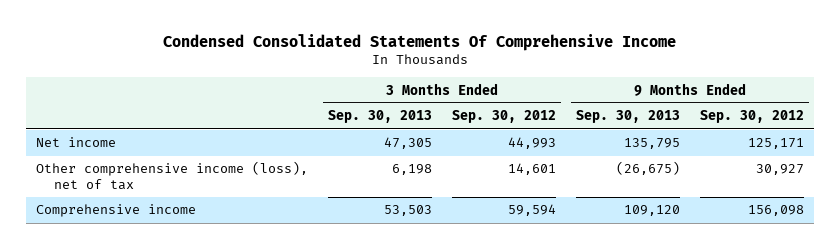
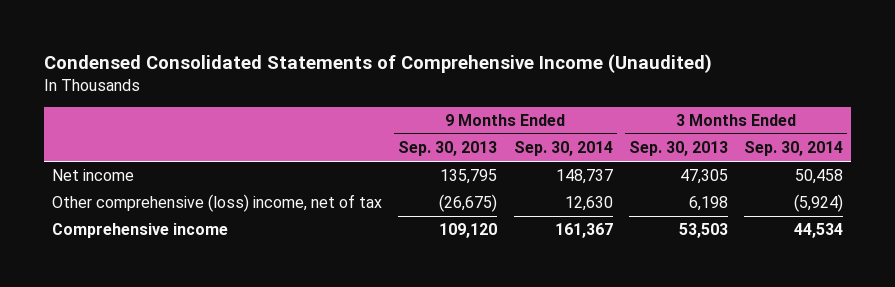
[162,33,676,51] Condensed Consolidated Statements Of Comprehensive Income -> [43,53,712,73] Condensed Consolidated Statements of Comprehensive Income (Unaudited)
[451,110,556,124] Sep. 30, 2012 -> none
[699,110,804,124] Sep. 30, 2012 -> none
none -> [513,141,613,157] Sep. 30, 2014
none -> [744,141,844,157] Sep. 30, 2014
[36,161,309,191] Other comprehensive income (loss), net of tax -> [51,194,382,213] Other comprehensive (loss) income, net of tax

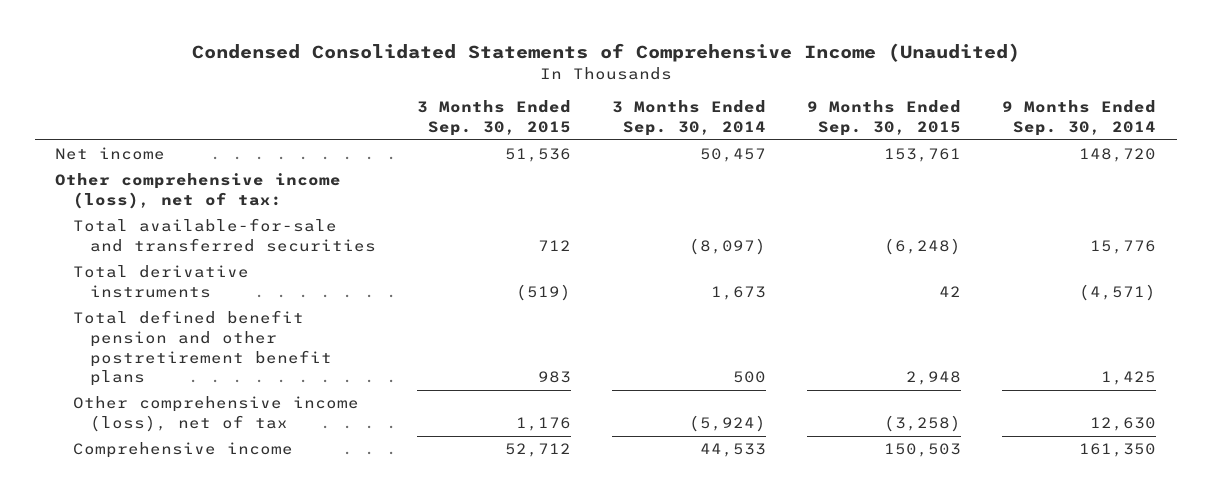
[398,141,498,157] Sep. 30, 2013 -> none
[628,141,728,157] Sep. 30, 2013 -> none
none -> [417,100,572,137] 3 Months Ended Sep. 30, 2015
none -> [807,100,962,137] 9 Months Ended Sep. 30, 2015
[555,169,613,185] 148,737 -> [1079,148,1157,163] 148,720
[795,169,844,185] 50,458 -> [700,148,767,163] 50,457
none -> [55,173,342,210] Other comprehensive income (loss), net of tax:
none -> [72,218,377,253] Total available-for-sale and transferred securities
none -> [72,265,249,299] Total derivative instruments
none -> [72,310,333,387] Total defined benefit pension and other postretirement benefit plans
[51,194,382,213] Other comprehensive (loss) income, net of tax -> [72,396,359,433] Other comprehensive income (loss), net of tax
[554,223,613,239] 161,367 -> [1079,443,1157,458] 161,350
[794,223,844,239] 44,534 -> [700,443,767,458] 44,533

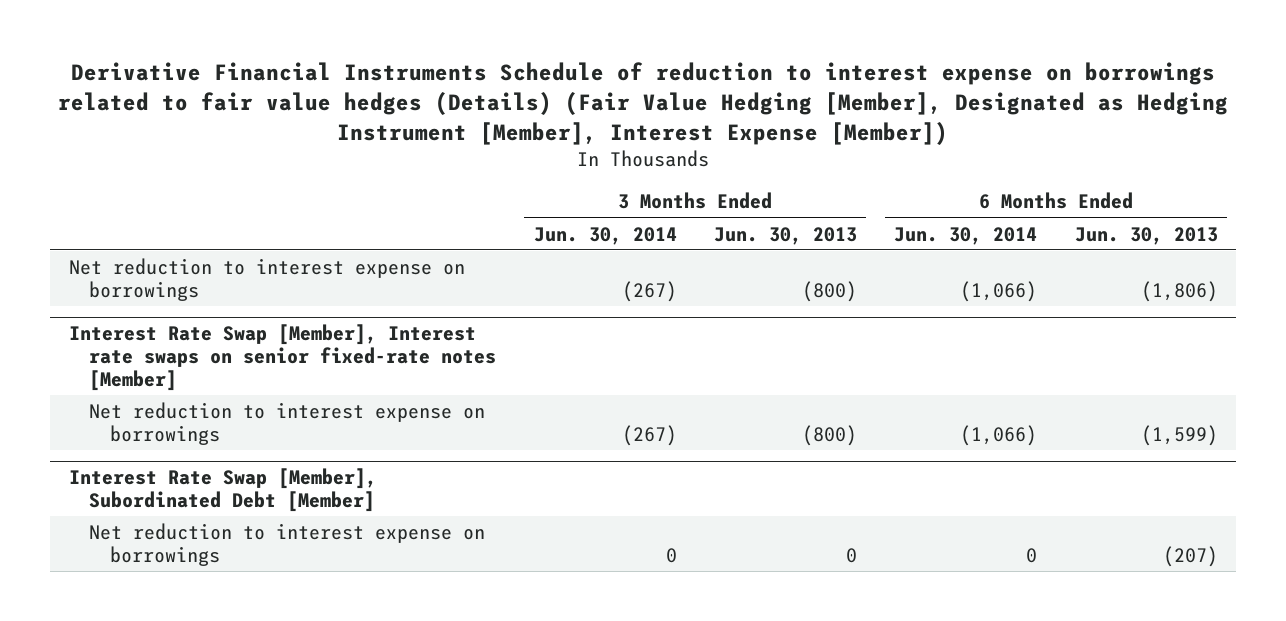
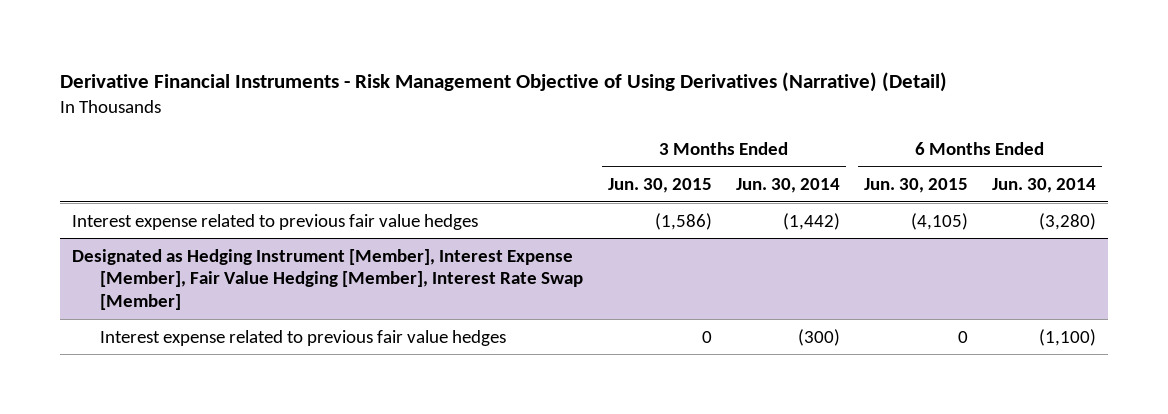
[58,62,1229,146] Derivative Financial Instruments Schedule of reduction to interest expense on borrowings related to fair value hedges (Details) (Fair Value Hedging [Member], Designated as Hedging Instrument [Member], Interest Expense [Member]) -> [59,71,947,92] Derivative Financial Instruments - Risk Management Objective of Using Derivatives (Narrative) (Detail)
[713,226,857,245] Jun. 30, 2013 -> none
[1074,226,1218,245] Jun. 30, 2013 -> none
none -> [607,178,712,194] Jun. 30, 2015
none -> [863,178,968,194] Jun. 30, 2015
[68,324,497,391] Interest Rate Swap [Member], Interest rate swaps on senior fixed-rate notes [Member] -> none
[68,468,377,512] Interest Rate Swap [Member], Subordinated Debt [Member] -> none
[89,522,486,566] Net reduction to interest expense on borrowings -> none
[68,257,465,301] Net reduction to interest expense on borrowings -> [71,213,478,230] Interest expense related to previous fair value hedges
[621,280,677,302] (267) -> [782,212,840,230] (1,442)
[960,280,1038,302] (1,066) -> [1039,212,1097,230] (3,280)
none -> [71,248,584,310] Designated as Hedging Instrument [Member], Interest Expense [Member], Fair Value Hedging [Member], Interest Rate Swap [Member]
[89,401,486,445] Net reduction to interest expense on borrowings -> [100,329,507,346] Interest expense related to previous fair value hedges
[621,424,677,446] (267) -> [797,328,840,346] (300)
[960,424,1038,446] (1,066) -> [1039,328,1097,346] (1,100)

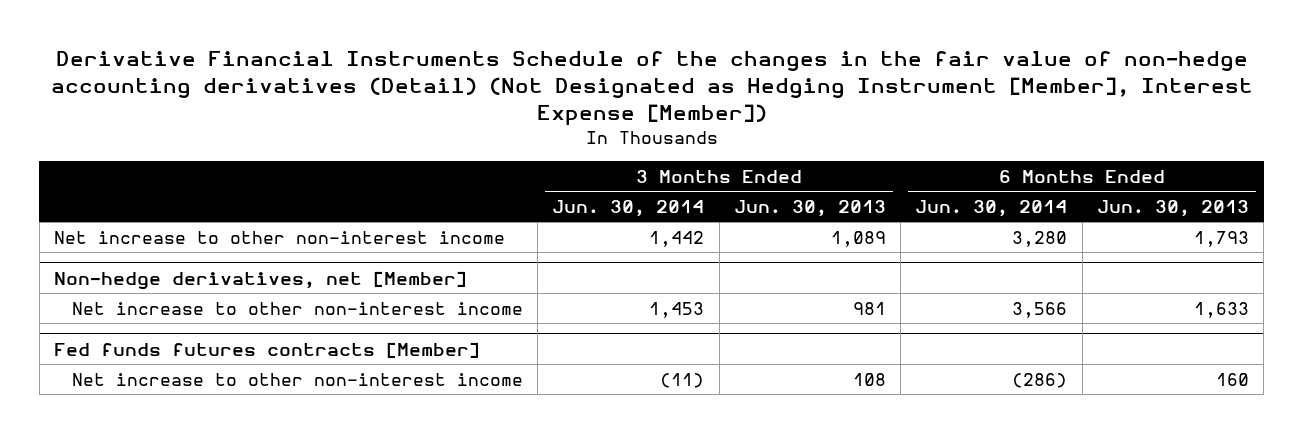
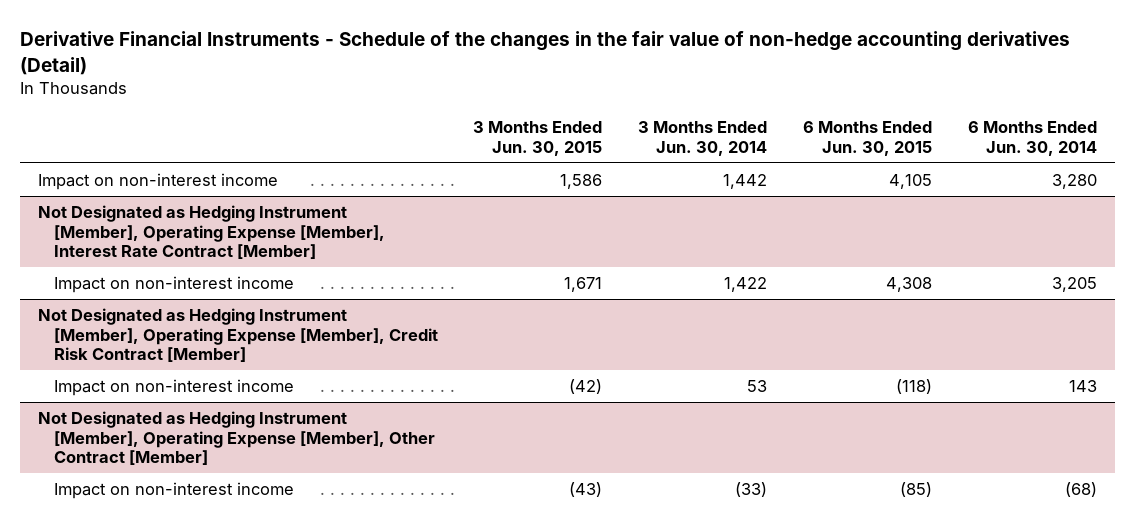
[50,51,1253,127] Derivative Financial Instruments Schedule of the changes in the fair value of non-hedge accounting derivatives (Detail) (Not Designated as Hedging Instrument [Member], Interest Expense [Member]) -> [19,30,1070,75] Derivative Financial Instruments - Schedule of the changes in the fair value of non-hedge accounting derivatives (Detail)
[733,199,886,217] Jun. 30, 2013 -> none
[1096,199,1249,217] Jun. 30, 2013 -> none
none -> [473,121,603,156] 3 Months Ended Jun. 30, 2015
none -> [802,121,932,156] 6 Months Ended Jun. 30, 2015
[54,270,468,290] Non-hedge derivatives, net [Member] -> none
[54,341,481,358] Fed funds futures contracts [Member] -> none
[54,230,506,244] Net increase to other non-interest income -> [37,173,278,191] Impact on non-interest income
none -> [37,205,385,260] Not Designated as Hedging Instrument [Member], Operating Expense [Member], Interest Rate Contract [Member]
[71,301,523,315] Net increase to other non-interest income -> [53,276,294,294] Impact on non-interest income
[649,301,705,318] 1,453 -> [724,277,768,293] 1,422
[1012,301,1068,318] 3,566 -> [1051,277,1097,293] 3,205
none -> [37,308,438,363] Not Designated as Hedging Instrument [Member], Operating Expense [Member], Credit Risk Contract [Member]
[71,372,523,386] Net increase to other non-interest income -> [53,379,294,397] Impact on non-interest income
[660,372,705,388] (11) -> [747,380,768,393] 53
[1012,372,1068,388] (286) -> [1068,380,1097,393] 143
none -> [37,411,435,466] Not Designated as Hedging Instrument [Member], Operating Expense [Member], Other Contract [Member]
none -> [53,482,294,500] Impact on non-interest income

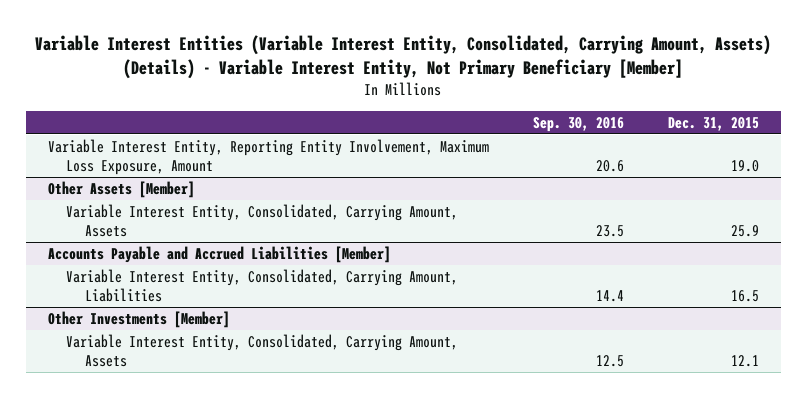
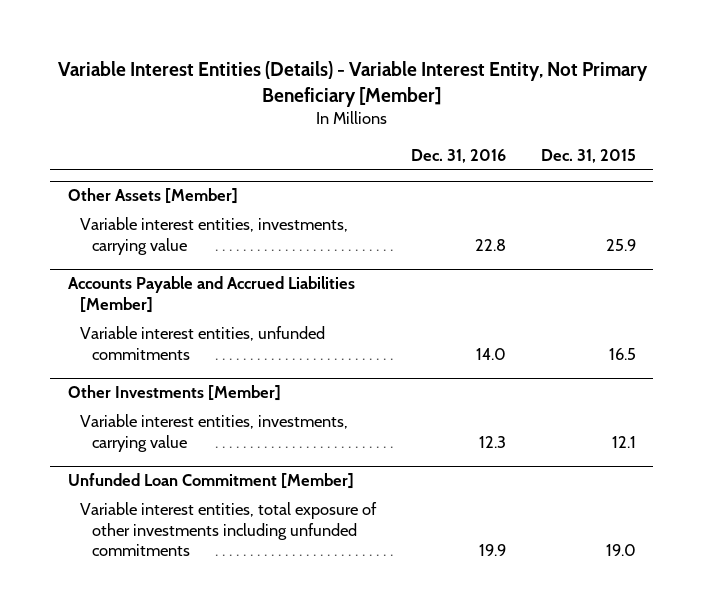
[35,35,772,80] Variable Interest Entities (Variable Interest Entity, Consolidated, Carrying Amount, Assets) (Details) - Variable Interest Entity, Not Primary Beneficiary [Member] -> [57,61,648,107] Variable Interest Entities (Details) - Variable Interest Entity, Not Primary Beneficiary [Member]
[532,116,624,132] Sep. 30, 2016 -> none
none -> [410,149,506,164] Dec. 31, 2016
[47,138,489,175] Variable Interest Entity, Reporting Entity Involvement, Maximum Loss Exposure, Amount -> none
[66,203,459,237] Variable Interest Entity, Consolidated, Carrying Amount, Assets -> [80,217,349,255] Variable interest entities, investments, carrying value
[66,268,459,302] Variable Interest Entity, Consolidated, Carrying Amount, Liabilities -> [80,326,326,360] Variable interest entities, unfunded commitments
[66,333,459,367] Variable Interest Entity, Consolidated, Carrying Amount, Assets -> [80,414,349,452] Variable interest entities, investments, carrying value
none -> [67,473,354,490] Unfunded Loan Commitment [Member]
none -> [80,502,378,557] Variable interest entities, total exposure of other investments including unfunded commitments

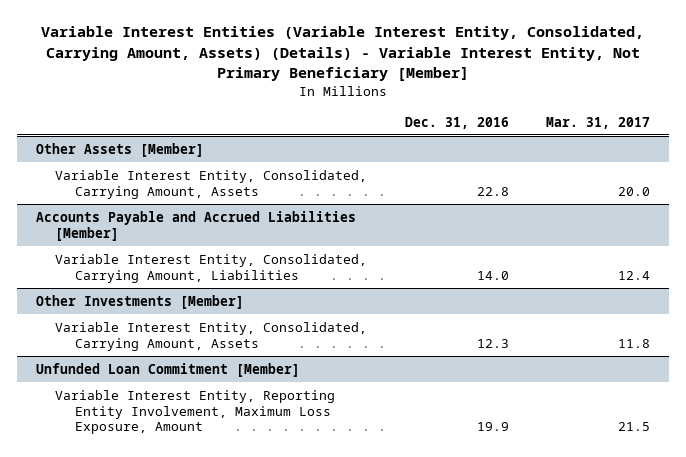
[57,61,648,107] Variable Interest Entities (Details) - Variable Interest Entity, Not Primary Beneficiary [Member] -> [40,26,644,82] Variable Interest Entities (Variable Interest Entity, Consolidated, Carrying Amount, Assets) (Details) - Variable Interest Entity, Not Primary Beneficiary [Member]
[540,149,636,164] Dec. 31, 2015 -> none
none -> [546,116,651,129] Mar. 31, 2017
[80,217,349,255] Variable interest entities, investments, carrying value -> [55,169,368,199] Variable Interest Entity, Consolidated, Carrying Amount, Assets
[80,326,326,360] Variable interest entities, unfunded commitments -> [55,253,368,283] Variable Interest Entity, Consolidated, Carrying Amount, Liabilities
[80,414,349,452] Variable interest entities, investments, carrying value -> [55,321,368,351] Variable Interest Entity, Consolidated, Carrying Amount, Assets
[80,502,378,557] Variable interest entities, total exposure of other investments including unfunded commitments -> [55,389,336,435] Variable Interest Entity, Reporting Entity Involvement, Maximum Loss Exposure, Amount

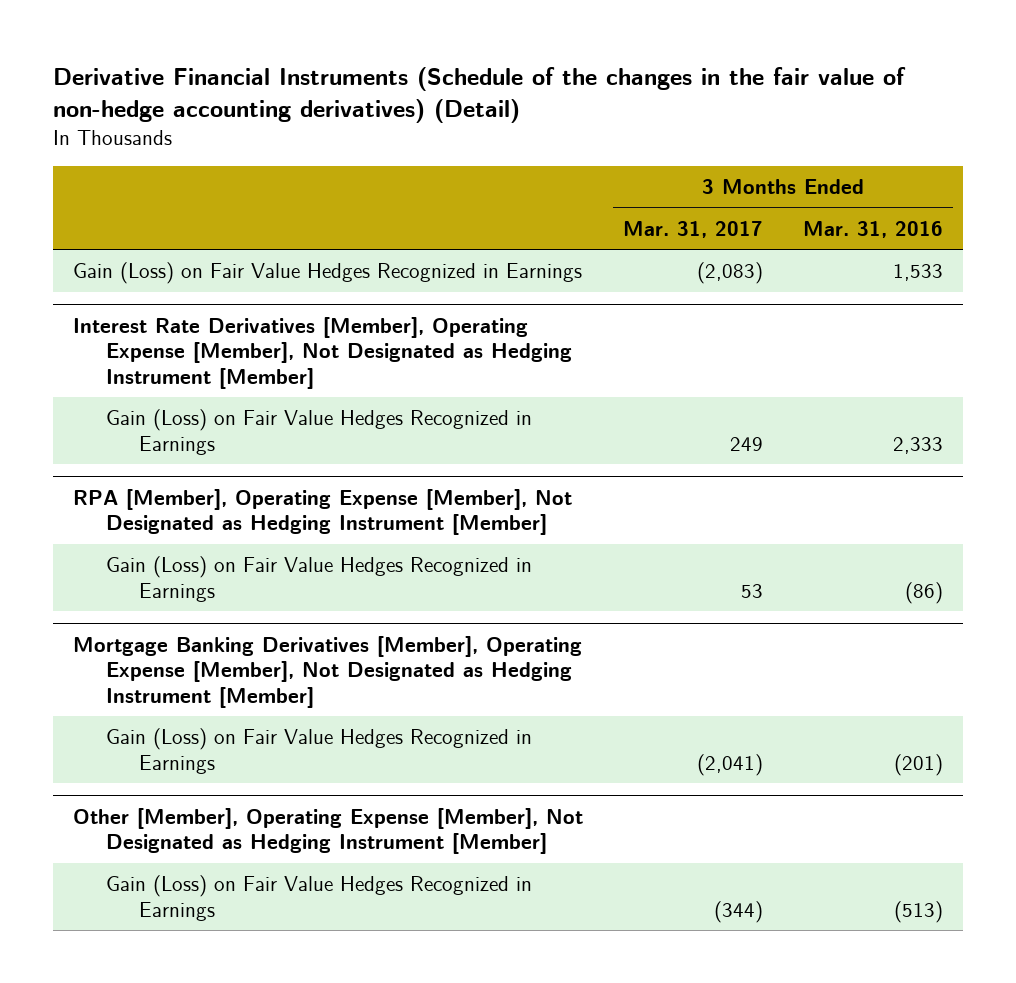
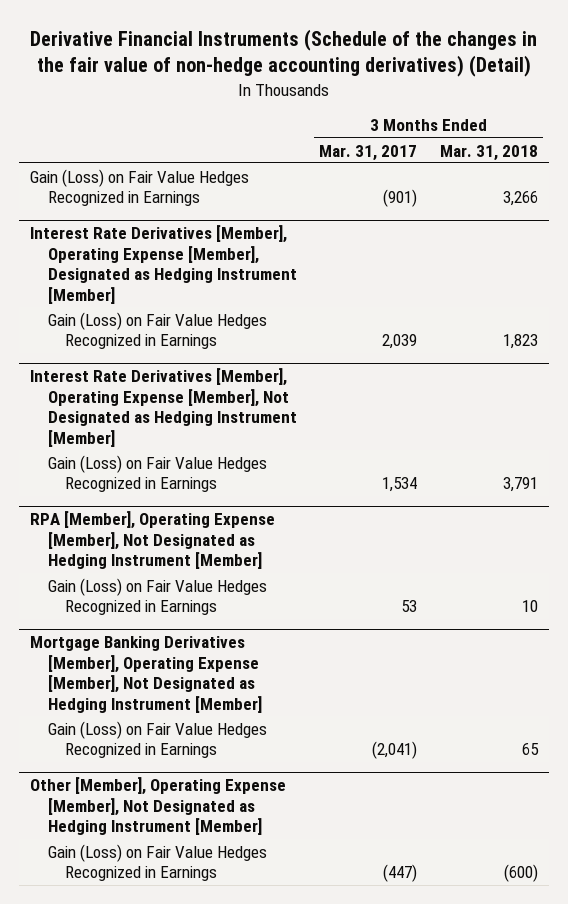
[802,220,943,238] Mar. 31, 2016 -> none
none -> [439,144,538,161] Mar. 31, 2018
[696,262,763,285] (2,083) -> [383,189,418,208] (901)
none -> [30,224,297,304] Interest Rate Derivatives [Member], Operating Expense [Member], Designated as Hedging Instrument [Member]
none -> [47,311,267,350] Gain (Loss) on Fair Value Hedges Recognized in Earnings
[729,436,763,451] 249 -> [382,477,418,493] 1,534
[713,900,763,923] (344) -> [383,864,418,883] (447)

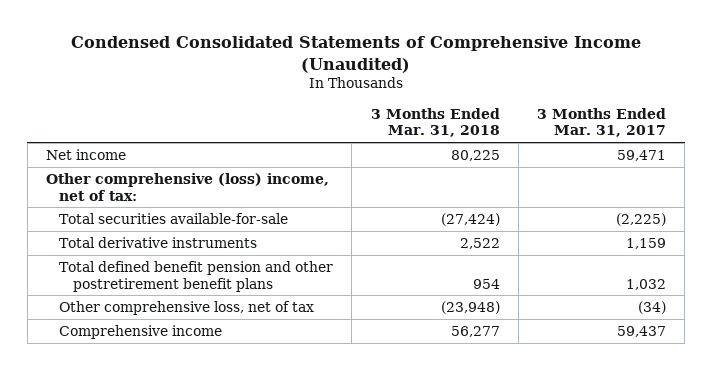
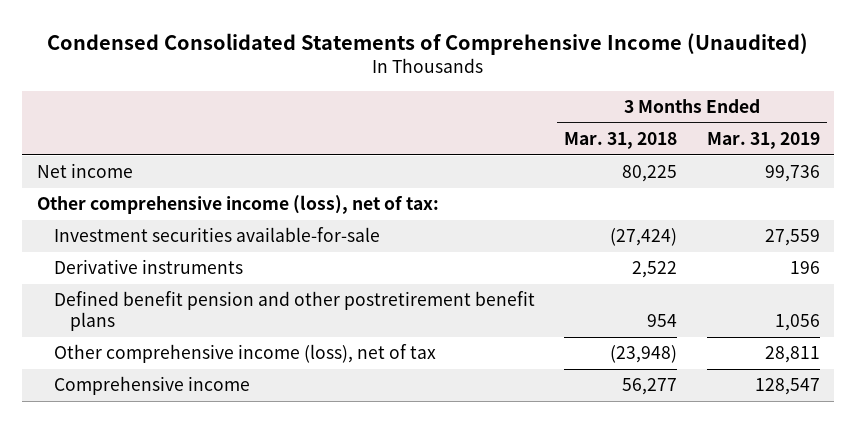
[536,107,666,138] 3 Months Ended Mar. 31, 2017 -> none
none -> [706,132,820,150] Mar. 31, 2019
[45,172,329,201] Other comprehensive (loss) income, net of tax: -> [37,195,440,215] Other comprehensive income (loss), net of tax:
[59,212,289,224] Total securities available-for-sale -> [53,227,380,243] Investment securities available-for-sale
[59,236,258,248] Total derivative instruments -> [53,259,243,275] Derivative instruments
[59,260,334,292] Total defined benefit pension and other postretirement benefit plans -> [53,291,535,332] Defined benefit pension and other postretirement benefit plans
[59,300,315,315] Other comprehensive loss, net of tax -> [53,344,436,364] Other comprehensive income (loss), net of tax

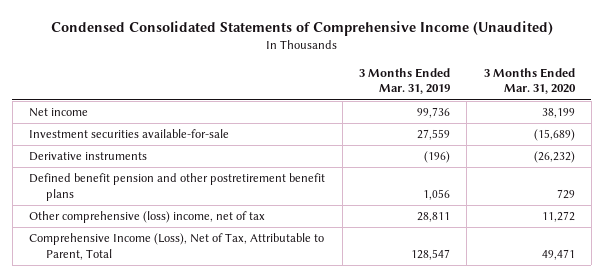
[564,132,678,150] Mar. 31, 2018 -> none
none -> [483,68,576,95] 3 Months Ended Mar. 31, 2020
[37,195,440,215] Other comprehensive income (loss), net of tax: -> none
[789,261,820,275] 196 -> [423,151,450,164] (196)
[53,344,436,364] Other comprehensive income (loss), net of tax -> [29,211,266,224] Other comprehensive (loss) income, net of tax
[53,376,250,396] Comprehensive income -> [29,233,325,260] Comprehensive Income (Loss), Net of Tax, Attributable to Parent, Total

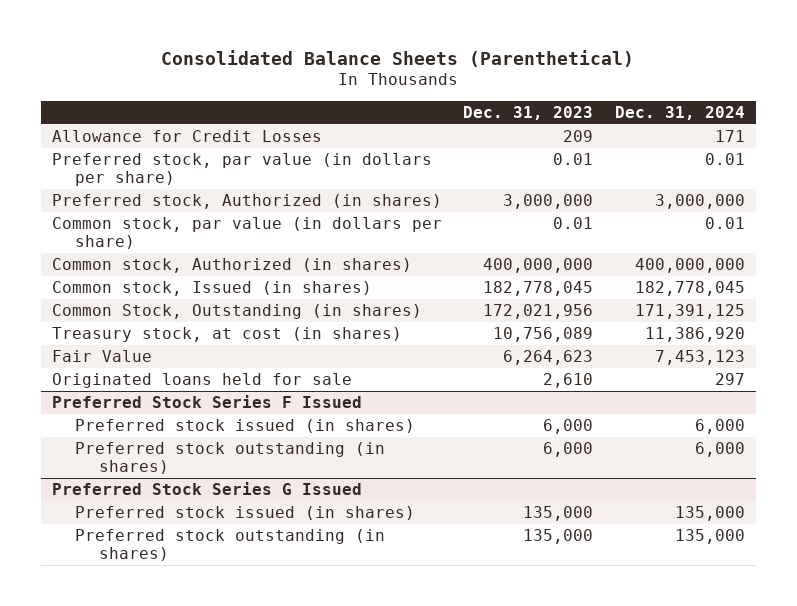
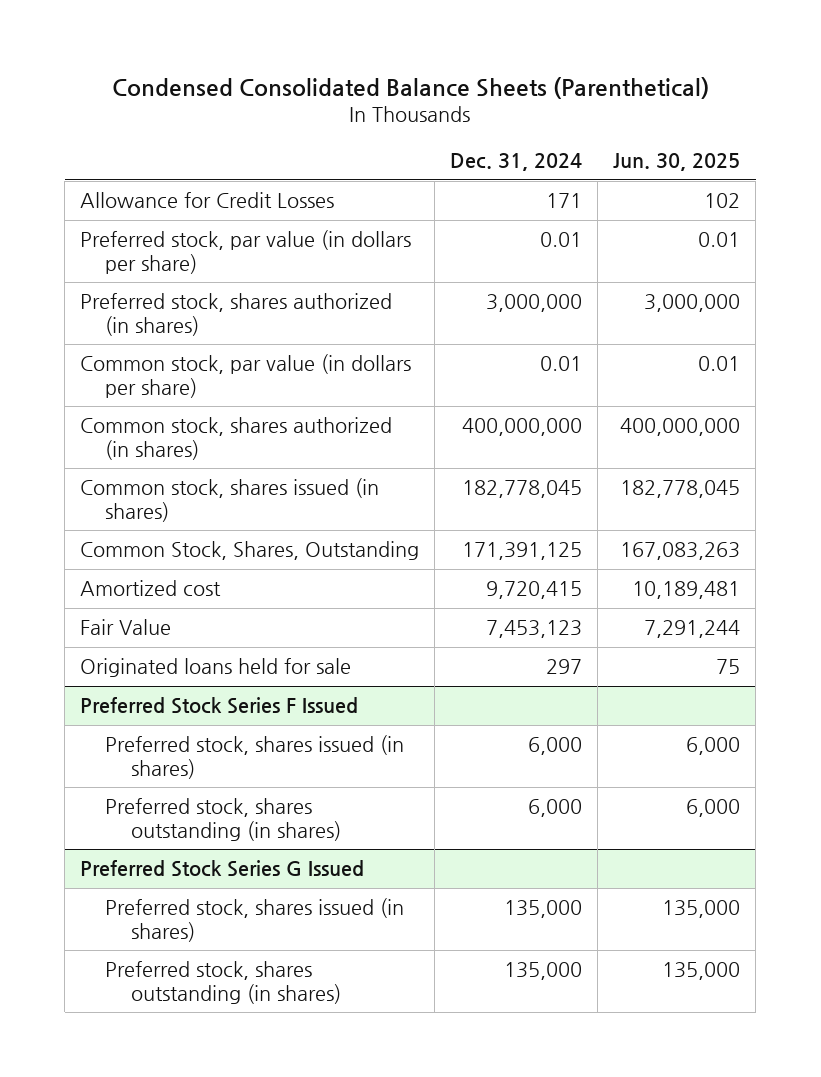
[161,49,635,67] Consolidated Balance Sheets (Parenthetical) -> [112,77,710,100] Condensed Consolidated Balance Sheets (Parenthetical)
[463,105,594,120] Dec. 31, 2023 -> none
none -> [613,153,741,172] Jun. 30, 2025
[51,193,442,209] Preferred stock, Authorized (in shares) -> [80,293,393,336] Preferred stock, shares authorized (in shares)
[51,326,402,342] Treasury stock, at cost (in shares) -> none
[51,257,412,273] Common stock, Authorized (in shares) -> [80,417,393,460] Common stock, shares authorized (in shares)
[51,280,372,296] Common stock, Issued (in shares) -> [80,478,380,522] Common stock, shares issued (in shares)
[51,303,422,319] Common Stock, Outstanding (in shares) -> [80,541,420,561] Common Stock, Shares, Outstanding
none -> [80,580,222,597] Amortized cost
[75,418,416,433] Preferred stock issued (in shares) -> [105,735,405,779] Preferred stock, shares issued (in shares)
[75,441,386,475] Preferred stock outstanding (in shares) -> [105,798,341,841] Preferred stock, shares outstanding (in shares)
[75,505,416,520] Preferred stock issued (in shares) -> [105,898,405,942] Preferred stock, shares issued (in shares)
[75,528,386,562] Preferred stock outstanding (in shares) -> [105,961,341,1004] Preferred stock, shares outstanding (in shares)

